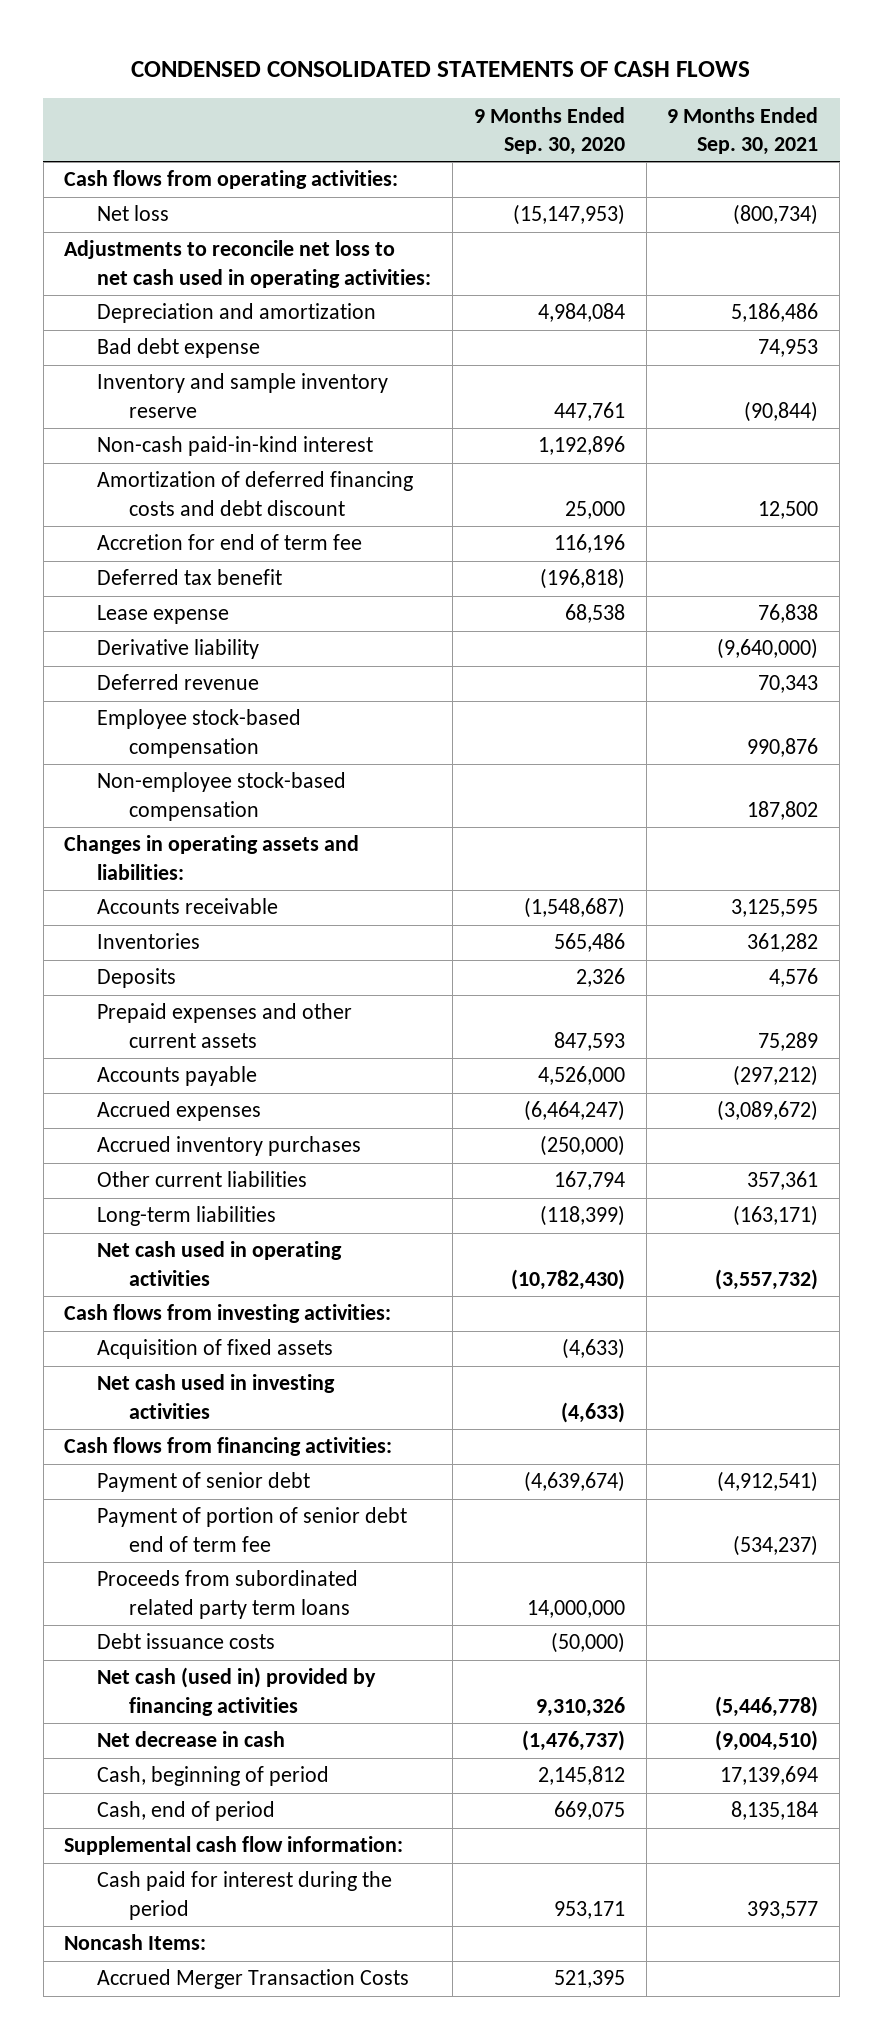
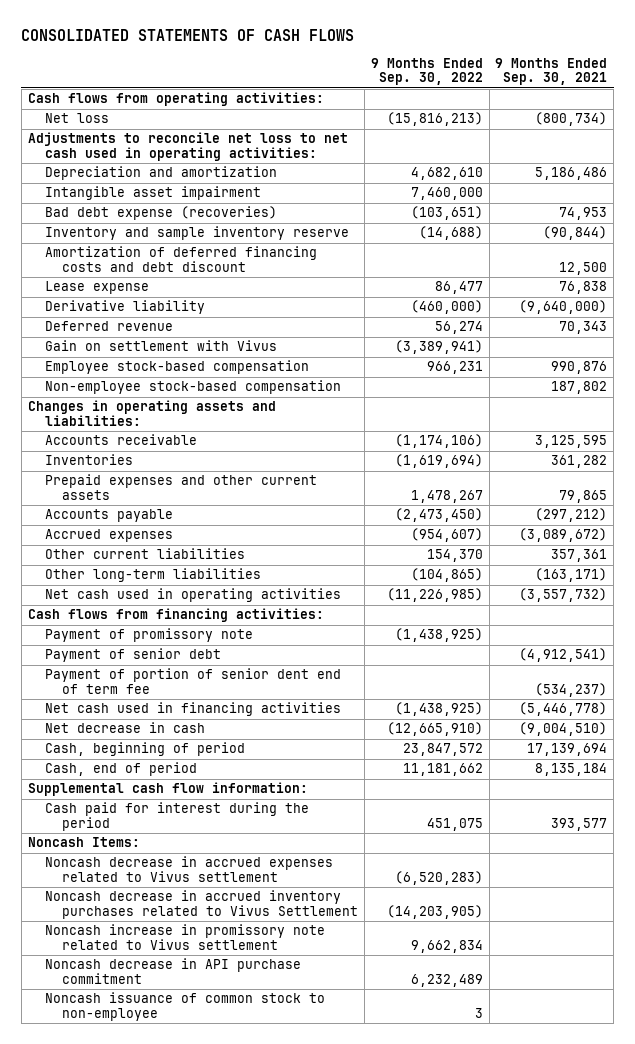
[131,60,751,77] CONDENSED CONSOLIDATED STATEMENTS OF CASH FLOWS -> [21,28,355,41] CONSOLIDATED STATEMENTS OF CASH FLOWS
[473,106,625,156] 9 Months Ended Sep. 30, 2020 -> none
none -> [370,57,483,86] 9 Months Ended Sep. 30, 2022
none -> [44,186,261,201] Intangible asset impairment
[96,338,260,359] Bad debt expense -> [44,206,277,221] Bad debt expense (recoveries)
[96,436,373,457] Non-cash paid-in-kind interest -> none
[96,534,362,551] Accretion for end of term fee -> none
[96,569,282,586] Deferred tax benefit -> none
none -> [44,340,277,352] Gain on settlement with Vivus
[96,968,176,989] Deposits -> none
[758,1031,819,1051] 75,289 -> [559,490,608,504] 79,865
[96,1136,361,1157] Accrued inventory purchases -> none
[96,1206,276,1227] Long-term liabilities -> [44,568,261,583] Other long-term liabilities
[64,1304,392,1324] Cash flows from investing activities: -> none
[96,1339,333,1360] Acquisition of fixed assets -> none
[96,1374,335,1419] Net cash used in investing activities -> none
none -> [44,628,253,643] Payment of promissory note
[96,1570,358,1619] Proceeds from subordinated related party term loans -> none
[96,1633,275,1650] Debt issuance costs -> none
[96,1507,407,1552] Payment of portion of senior debt end of term fee -> [44,668,341,695] Payment of portion of senior dent end of term fee
[96,1667,376,1716] Net cash (used in) provided by financing activities -> [44,702,341,717] Net cash used in financing activities
[96,1969,409,1990] Accrued Merger Transaction Costs -> none
none -> [44,856,333,883] Noncash decrease in accrued expenses related to Vivus settlement
none -> [44,890,359,920] Noncash decrease in accrued inventory purchases related to Vivus Settlement
none -> [44,924,325,951] Noncash increase in promissory note related to Vivus settlement
none -> [44,958,301,985] Noncash decrease in API purchase commitment
none -> [44,992,325,1022] Noncash issuance of common stock to non-employee

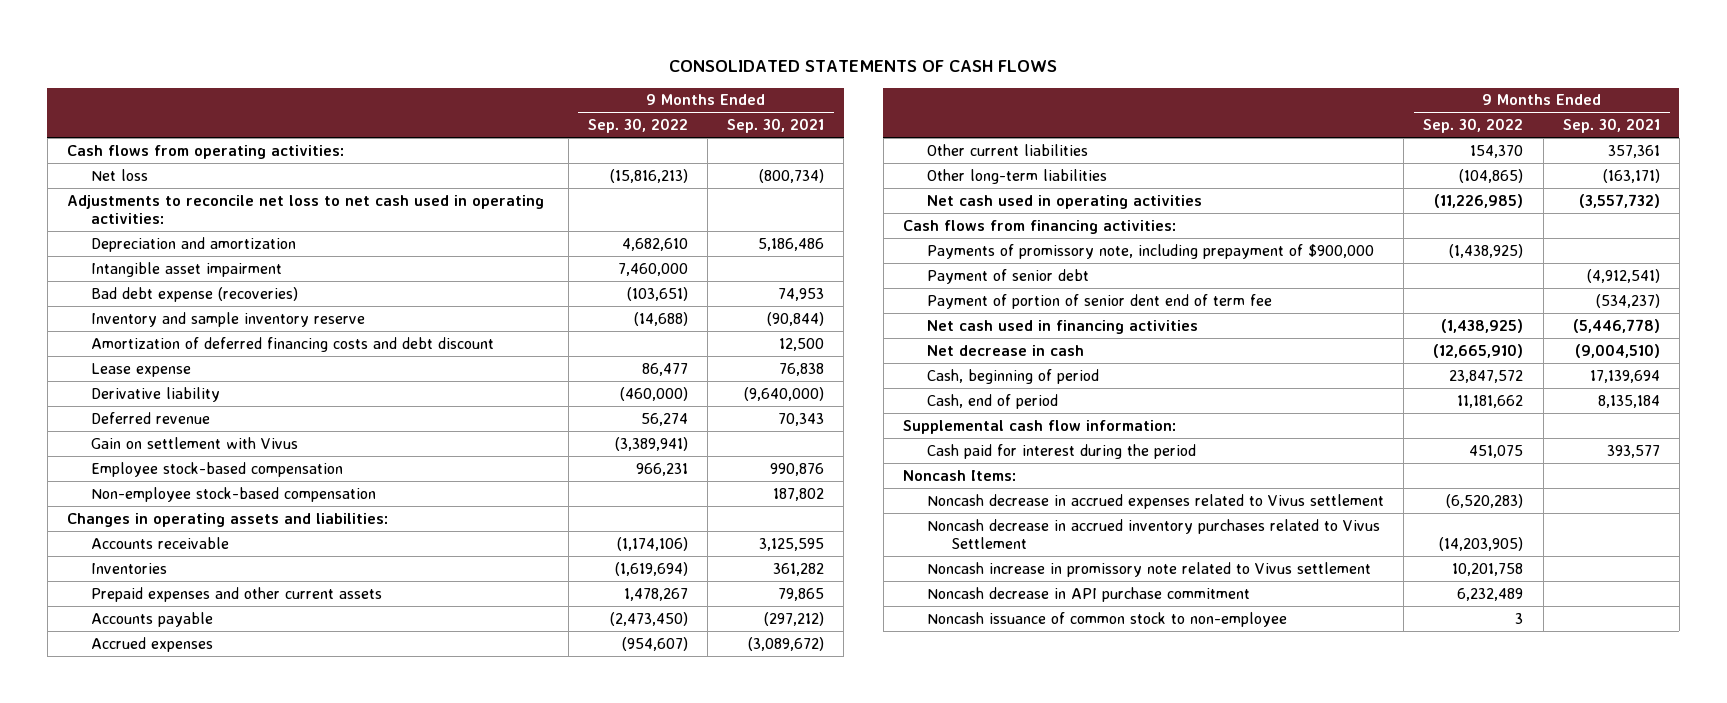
[44,628,253,643] Payment of promissory note -> [927,243,1375,259] Payments of promissory note, including prepayment of $900,000
[410,940,483,954] 9,662,834 -> [1452,562,1524,576] 10,201,758

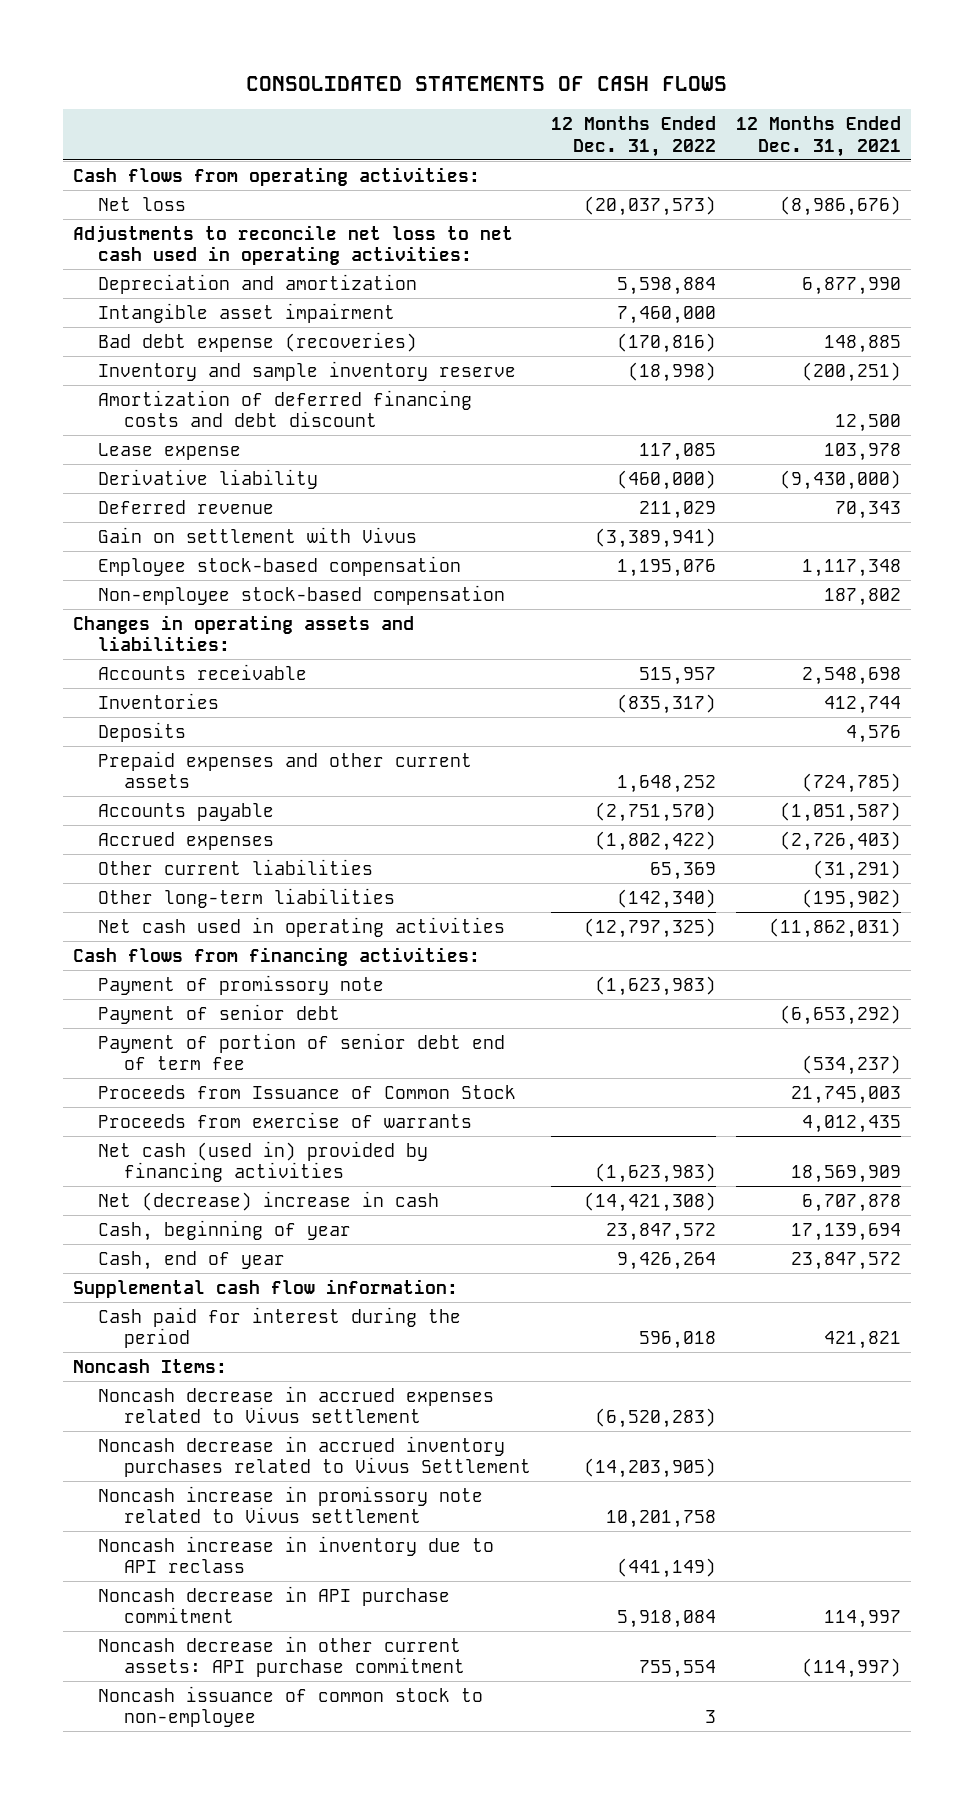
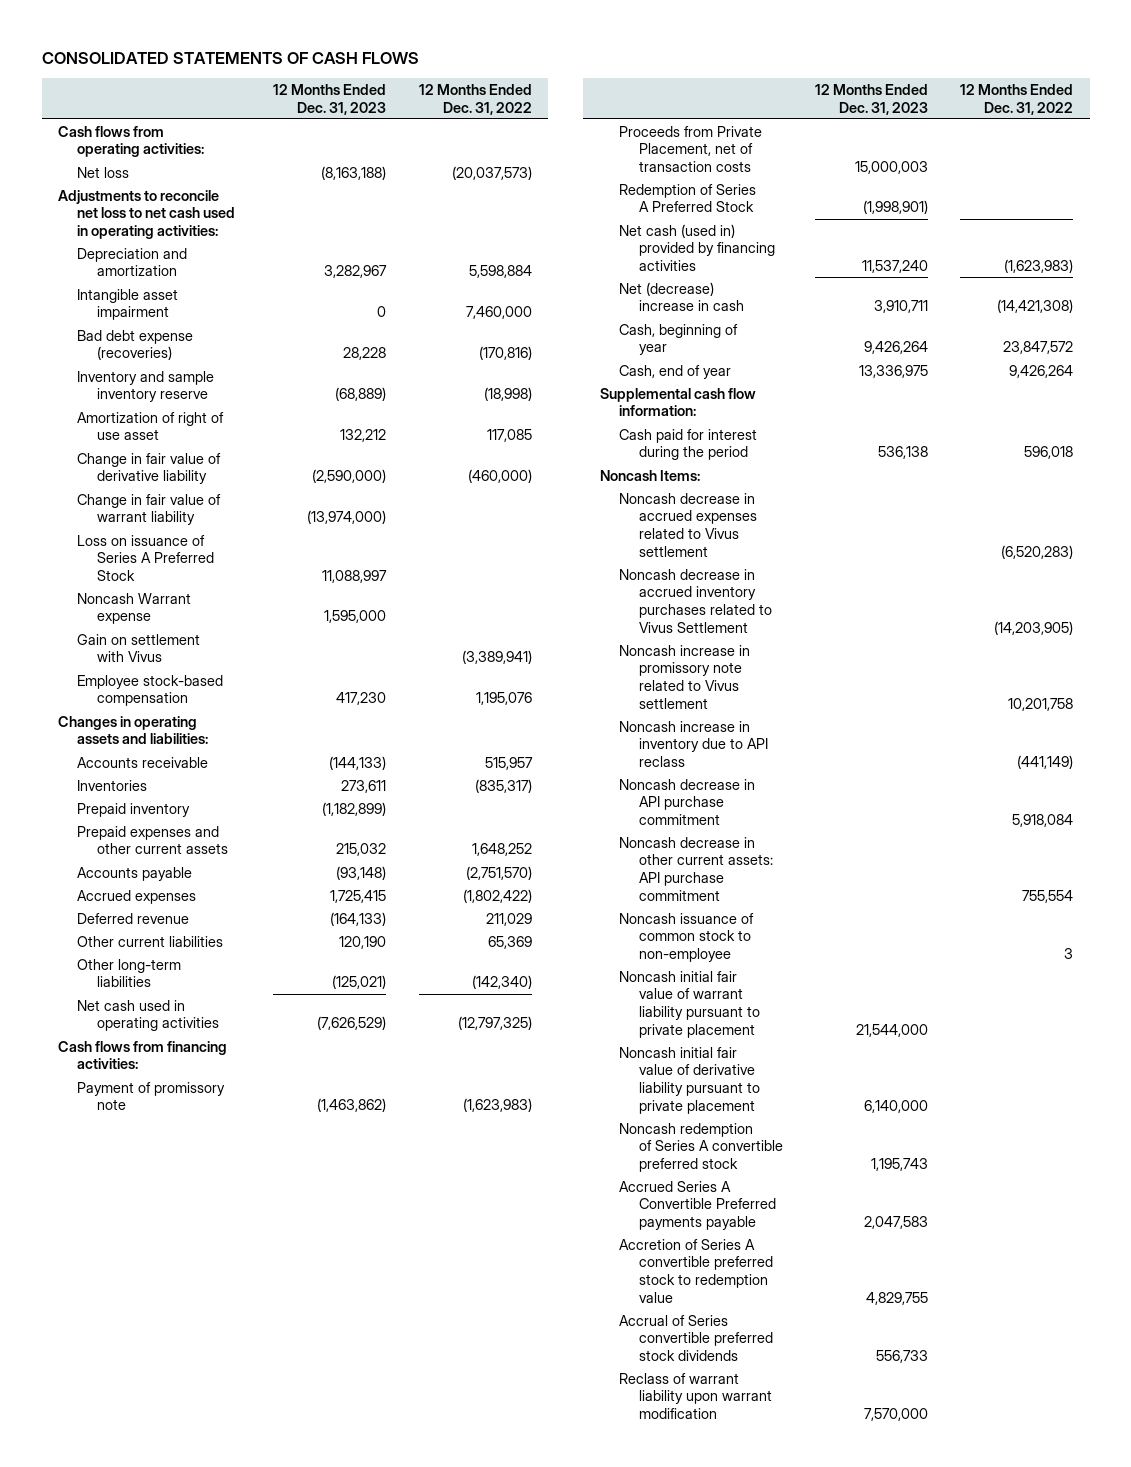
[736,116,902,157] 12 Months Ended Dec. 31, 2021 -> none
none -> [273,83,387,115] 12 Months Ended Dec. 31, 2023
[98,389,473,428] Amortization of deferred financing costs and debt discount -> none
[98,442,242,460] Lease expense -> [77,411,225,441] Amortization of right of use asset
[98,468,319,489] Derivative liability -> [77,452,222,485] Change in fair value of derivative liability
none -> [77,493,222,526] Change in fair value of warrant liability
none -> [77,534,215,581] Loss on issuance of Series A Preferred Stock
none -> [77,592,192,625] Noncash Warrant expense
[98,584,506,605] Non-employee stock-based compensation -> none
[98,721,187,742] Deposits -> none
none -> [77,802,191,817] Prepaid inventory
[98,499,275,514] Deferred revenue -> [77,912,190,924] Deferred revenue
[98,1003,341,1024] Payment of senior debt -> none
[98,1032,506,1071] Payment of portion of senior debt end of term fee -> none
[98,1084,517,1099] Proceeds from Issuance of Common Stock -> none
[98,1111,473,1128] Proceeds from exercise of warrants -> none
none -> [619,125,763,172] Proceeds from Private Placement, net of transaction costs
none -> [619,183,757,213] Redemption of Series A Preferred Stock
none -> [619,970,761,1038] Noncash initial fair value of warrant liability pursuant to private placement
none -> [619,1046,761,1114] Noncash initial fair value of derivative liability pursuant to private placement
none -> [619,1122,784,1172] Noncash redemption of Series A convertible preferred stock
none -> [619,1180,777,1230] Accrued Series A Convertible Preferred payments payable
none -> [619,1238,774,1303] Accretion of Series A convertible preferred stock to redemption value
none -> [619,1314,774,1361] Accrual of Series convertible preferred stock dividends
none -> [619,1372,773,1419] Reclass of warrant liability upon warrant modification

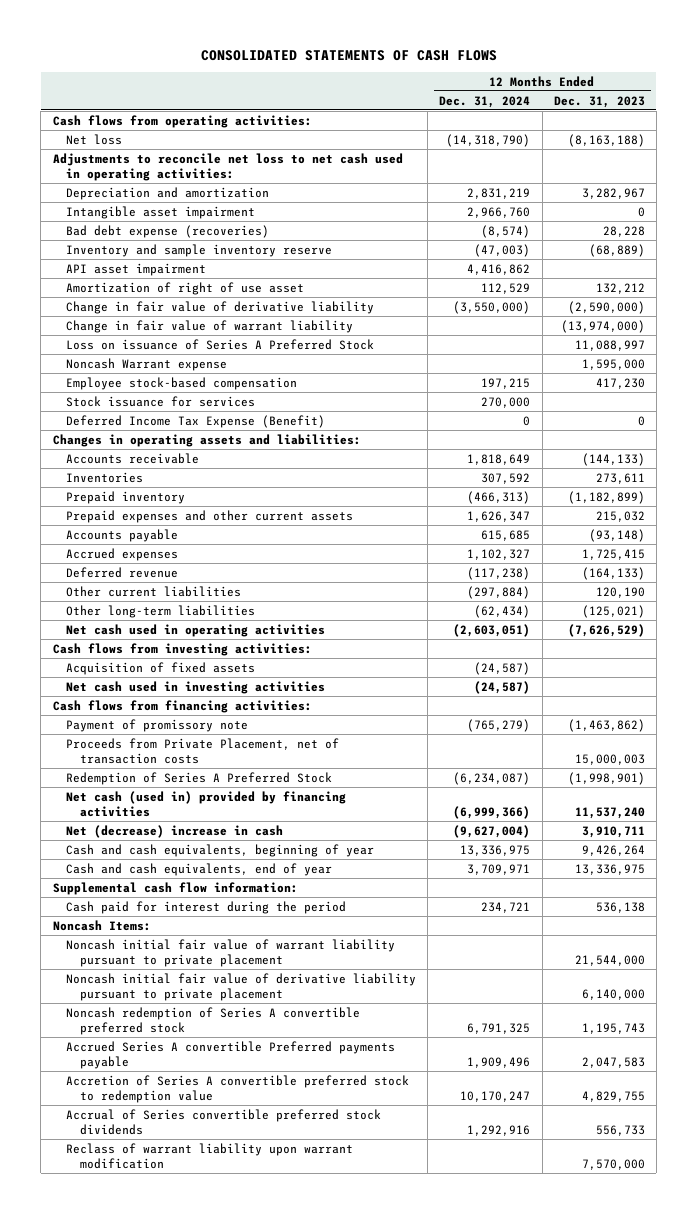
[418,83,532,115] 12 Months Ended Dec. 31, 2022 -> none
none -> [439,95,531,108] Dec. 31, 2024
none -> [66,262,207,276] API asset impairment
[77,633,201,663] Gain on settlement with Vivus -> none
none -> [66,395,256,407] Stock issuance for services
none -> [66,414,326,428] Deferred Income Tax Expense (Benefit)
none -> [52,642,312,656] Cash flows from investing activities:
none -> [66,661,256,675] Acquisition of fixed assets
none -> [66,680,326,694] Net cash used in investing activities
[619,323,739,356] Cash, beginning of year -> [66,843,375,857] Cash and cash equivalents, beginning of year
[619,364,732,379] Cash, end of year -> [66,862,333,876] Cash and cash equivalents, end of year
[619,492,758,557] Noncash decrease in accrued expenses related to Vivus settlement -> none
[619,568,773,633] Noncash decrease in accrued inventory purchases related to Vivus Settlement -> none
[619,644,751,709] Noncash increase in promissory note related to Vivus settlement -> none
[619,720,769,767] Noncash increase in inventory due to API reclass -> none
[619,778,756,825] Noncash decrease in API purchase commitment -> none
[619,836,774,901] Noncash decrease in other current assets: API purchase commitment -> none
[619,912,755,962] Noncash issuance of common stock to non-employee -> none
[619,1180,777,1230] Accrued Series A Convertible Preferred payments payable -> [66,1040,396,1069] Accrued Series A convertible Preferred payments payable

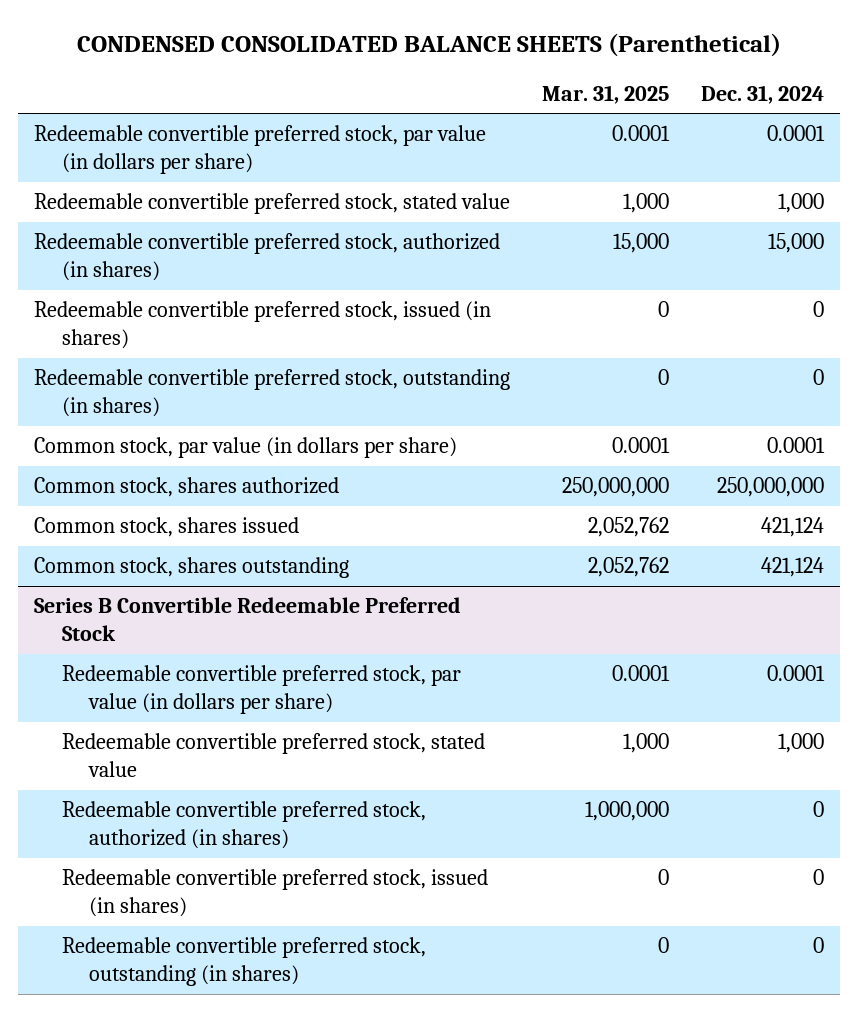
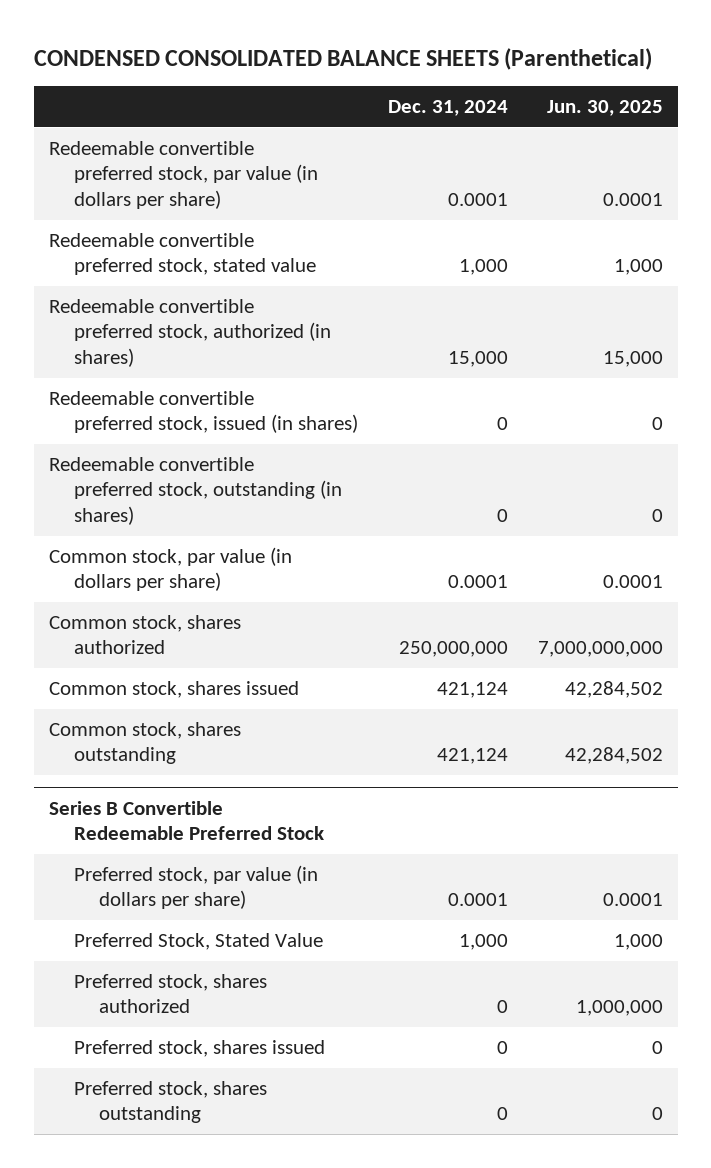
[541,84,669,104] Mar. 31, 2025 -> none
none -> [546,100,663,117] Jun. 30, 2025
[61,665,461,714] Redeemable convertible preferred stock, par value (in dollars per share) -> [73,864,318,910] Preferred stock, par value (in dollars per share)
[61,733,485,777] Redeemable convertible preferred stock, stated value -> [73,932,323,950] Preferred Stock, Stated Value
[61,801,426,849] Redeemable convertible preferred stock, authorized (in shares) -> [73,973,267,1014] Preferred stock, shares authorized
[61,869,488,917] Redeemable convertible preferred stock, issued (in shares) -> [73,1039,325,1057] Preferred stock, shares issued
[61,937,426,986] Redeemable convertible preferred stock, outstanding (in shares) -> [73,1080,267,1124] Preferred stock, shares outstanding

